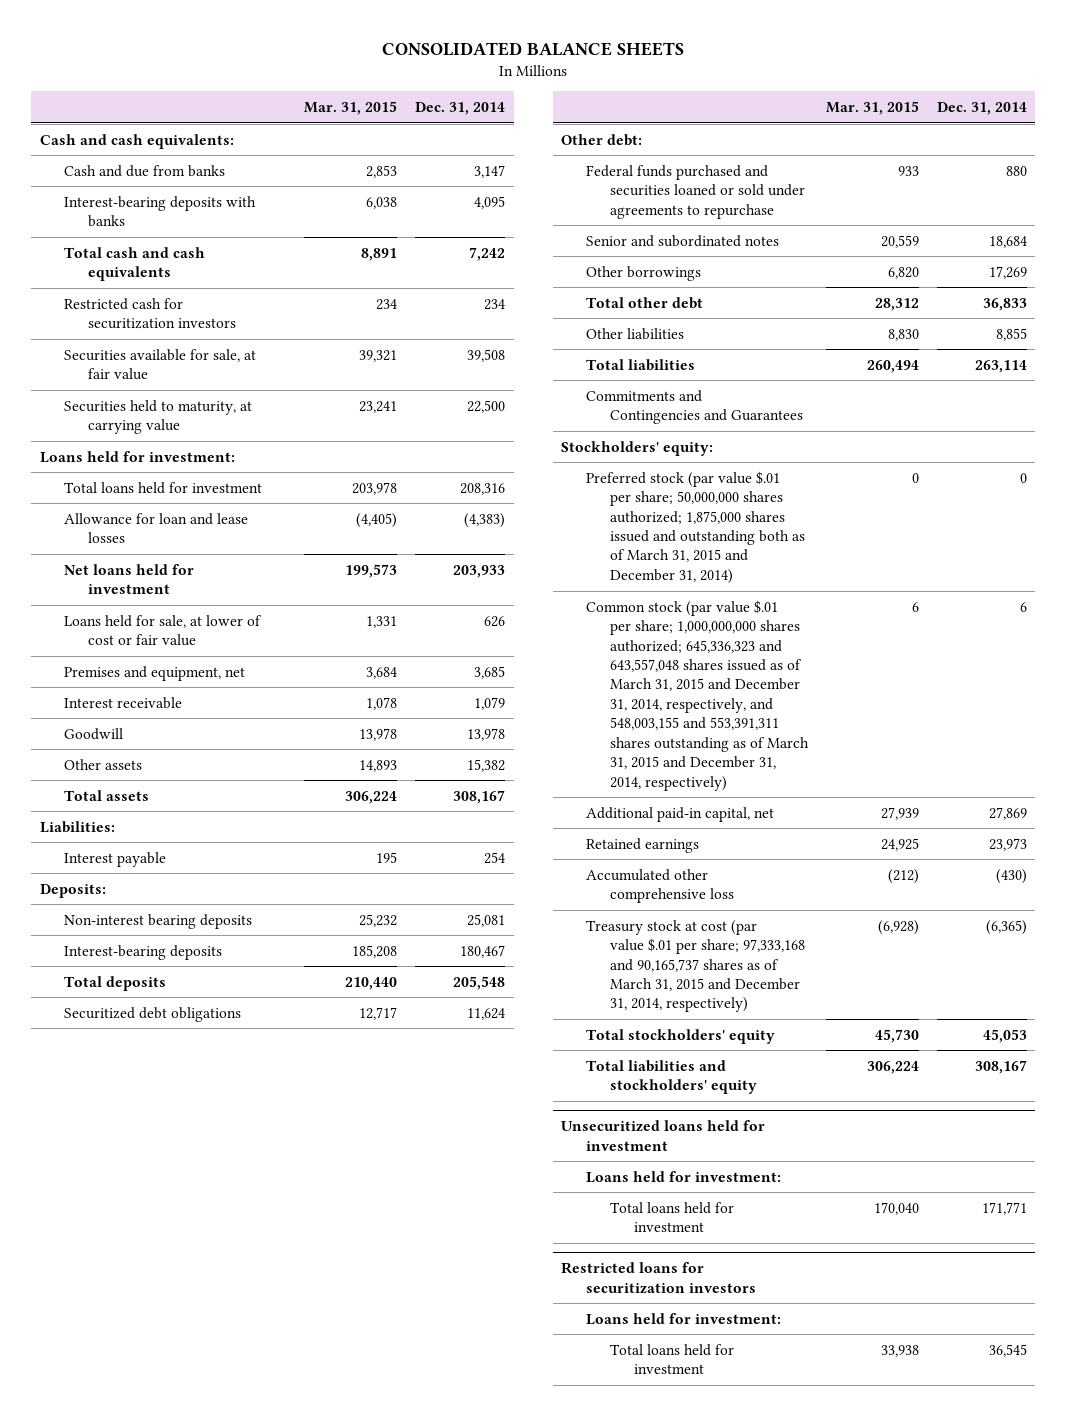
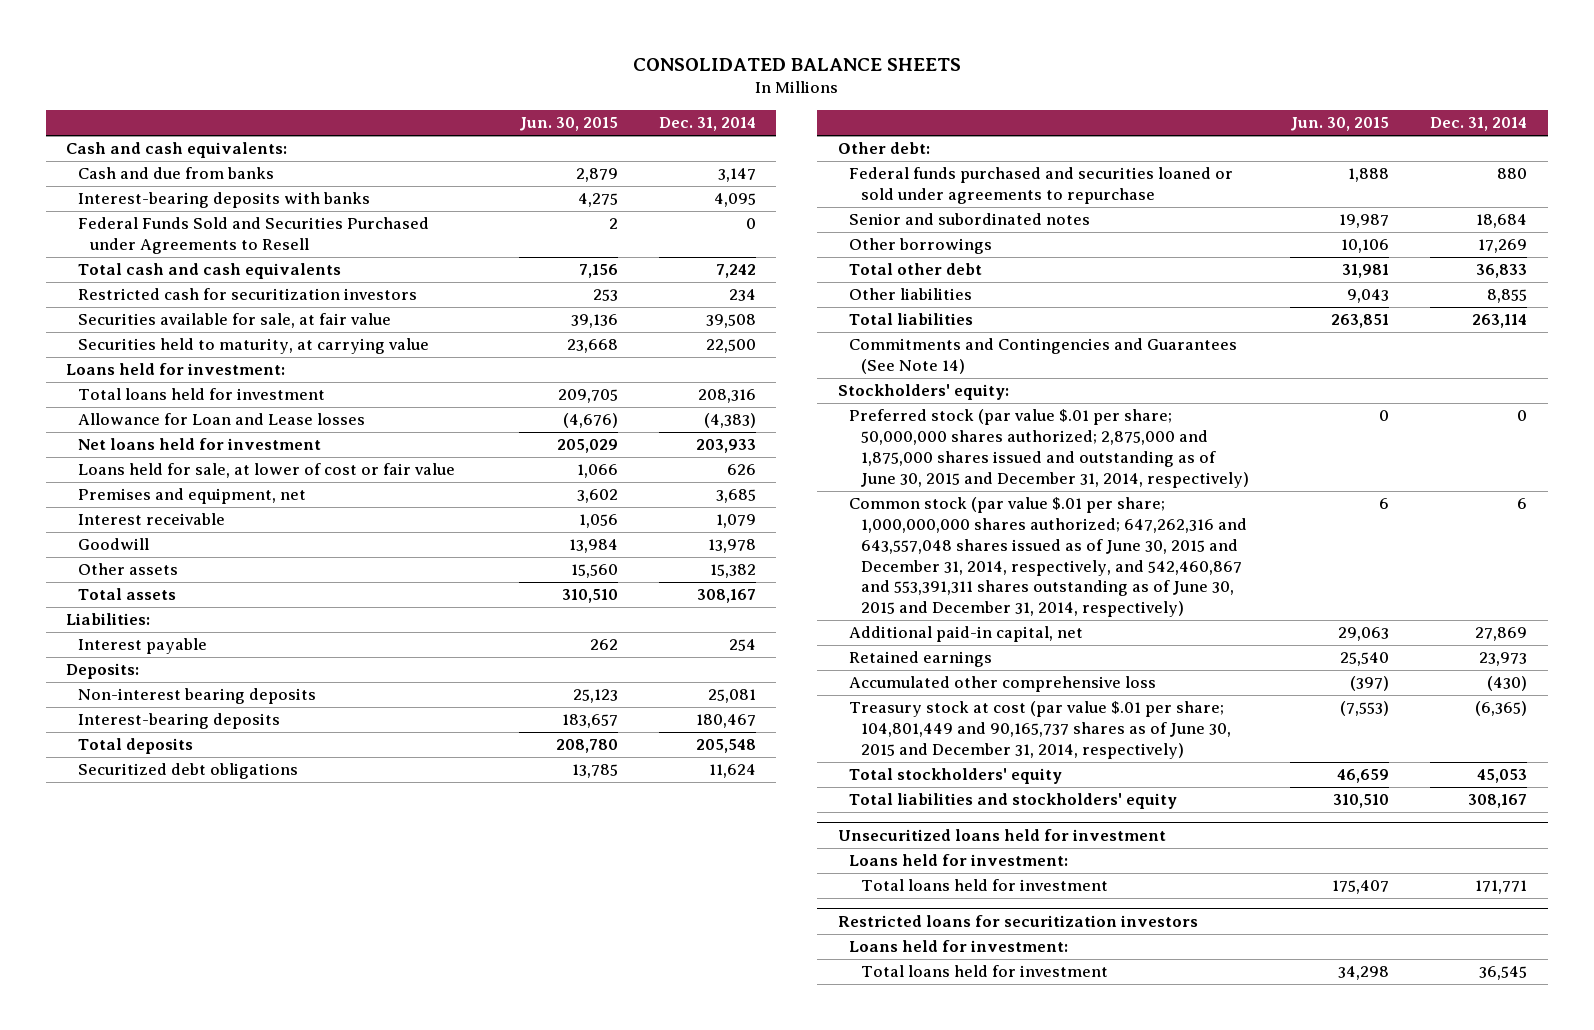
[304,100,398,115] Mar. 31, 2015 -> none
none -> [518,116,618,131] Jun. 30, 2015
none -> [77,217,429,255] Federal Funds Sold and Securities Purchased under Agreements to Resell
[64,512,249,544] Allowance for loan and lease losses -> [77,413,365,426] Allowance for Loan and Lease losses
[585,389,803,425] Commitments and Contingencies and Guarantees -> [849,338,1238,375] Commitments and Contingencies and Guarantees (See Note 14)
[585,470,805,584] Preferred stock (par value $.01 per share; 50,000,000 shares authorized; 1,875,000 shares issued and outstanding both as of March 31, 2015 and December 31, 2014) -> [849,409,1250,488] Preferred stock (par value $.01 per share; 50,000,000 shares authorized; 2,875,000 and 1,875,000 shares issued and outstanding as of June 30, 2015 and December 31, 2014, respectively)
[585,599,809,791] Common stock (par value $.01 per share; 1,000,000,000 shares authorized; 645,336,323 and 643,557,048 shares issued as of March 31, 2015 and December 31, 2014, respectively, and 548,003,155 and 553,391,311 shares outstanding as of March 31, 2015 and December 31, 2014, respectively) -> [849,497,1248,618] Common stock (par value $.01 per share; 1,000,000,000 shares authorized; 647,262,316 and 643,557,048 shares issued as of June 30, 2015 and December 31, 2014, respectively, and 542,460,867 and 553,391,311 shares outstanding as of June 30, 2015 and December 31, 2014, respectively)
[585,919,805,1013] Treasury stock at cost (par value $.01 per share; 97,333,168 and 90,165,737 shares as of March 31, 2015 and December 31, 2014, respectively) -> [849,701,1232,759] Treasury stock at cost (par value $.01 per share; 104,801,449 and 90,165,737 shares as of June 30, 2015 and December 31, 2014, respectively)

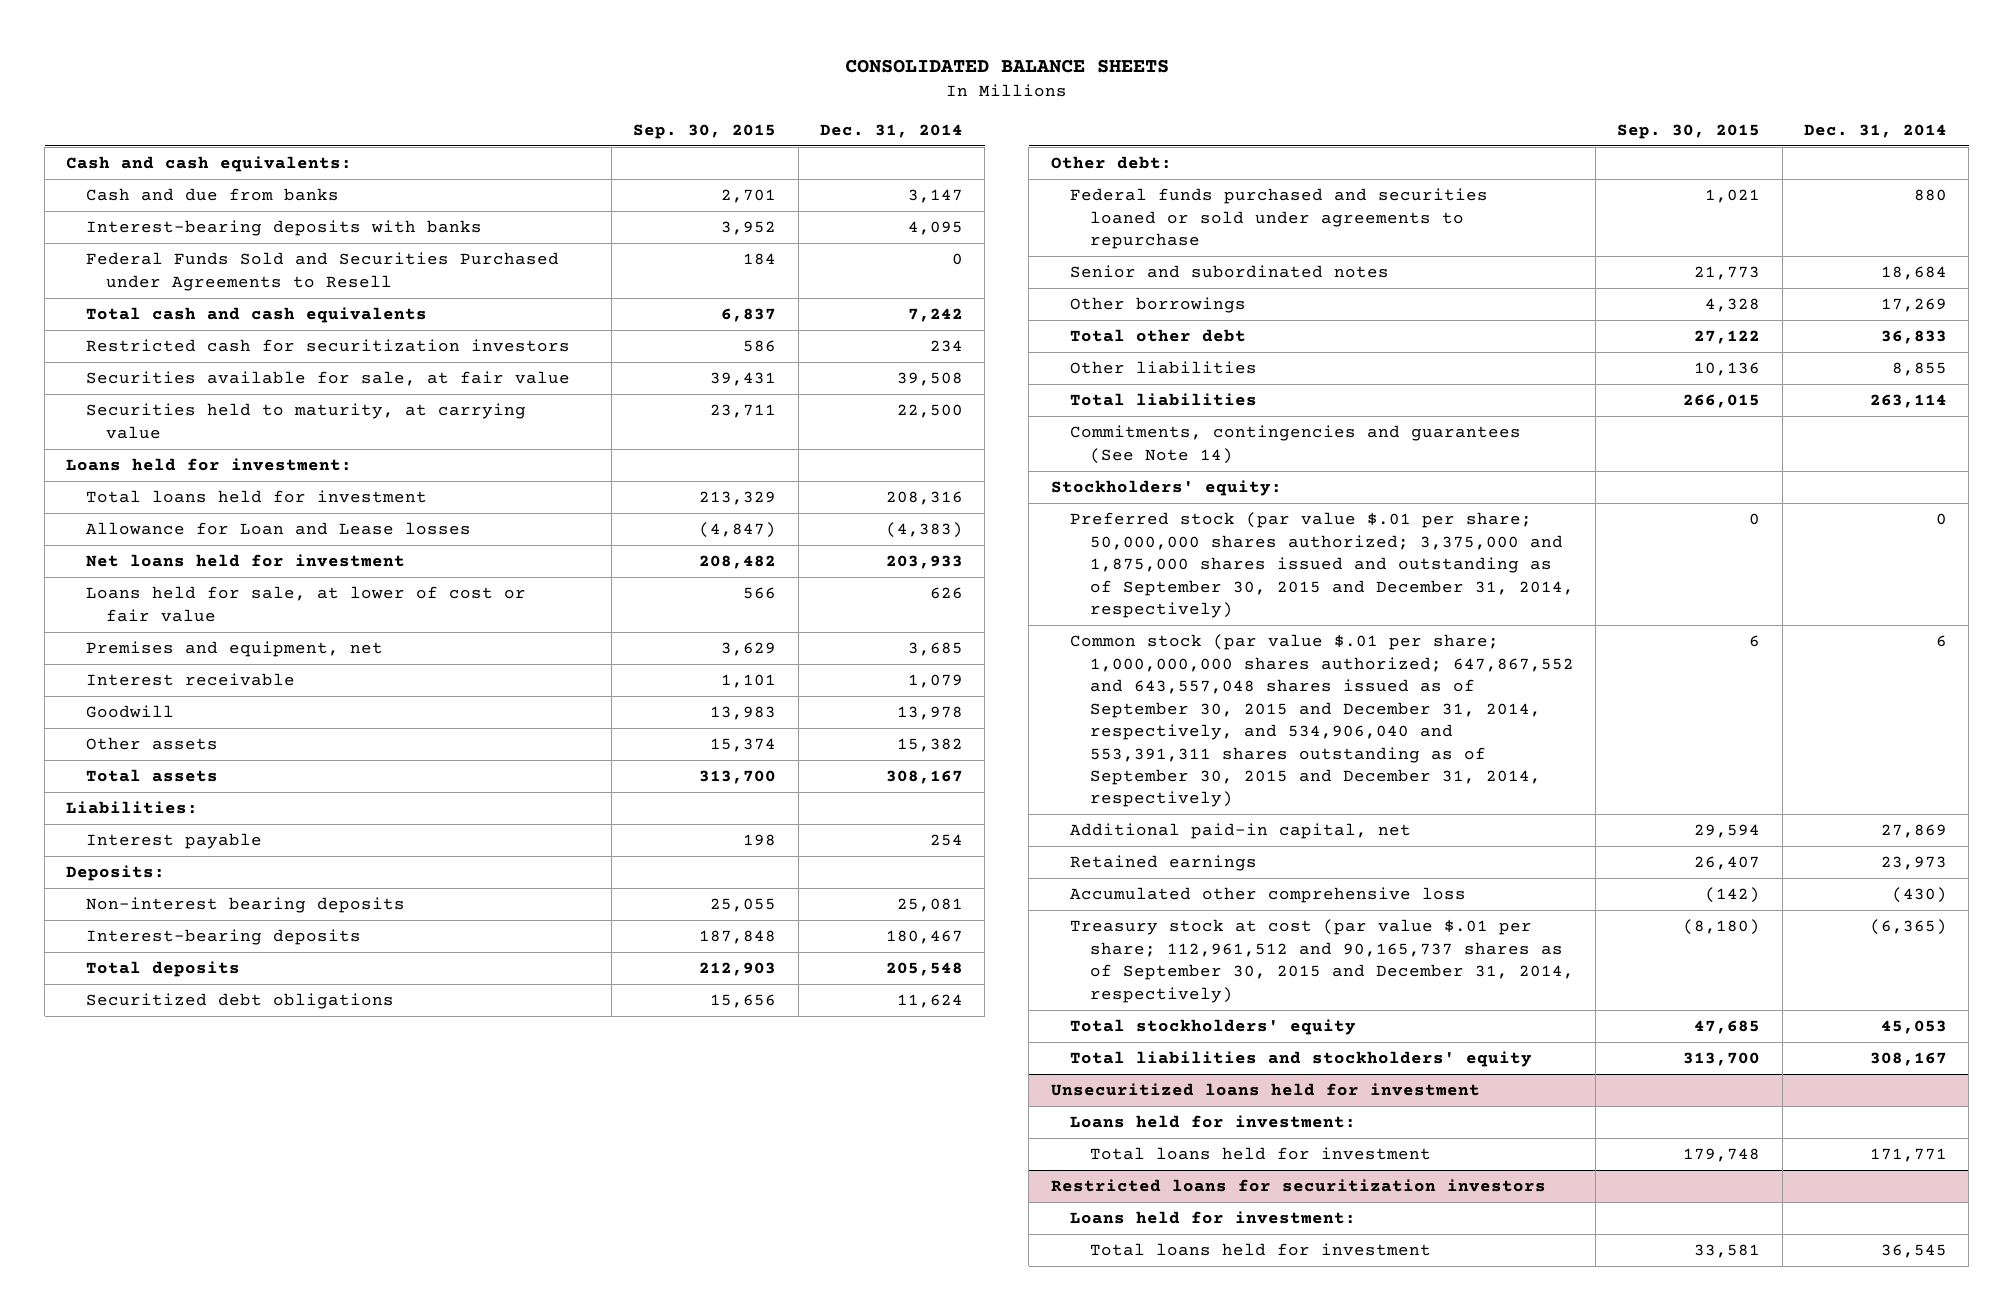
[518,116,618,131] Jun. 30, 2015 -> none
none -> [633,123,777,139] Sep. 30, 2015
[849,338,1238,375] Commitments and Contingencies and Guarantees (See Note 14) -> [1070,425,1522,464] Commitments, contingencies and guarantees (See Note 14)
[849,409,1250,488] Preferred stock (par value $.01 per share; 50,000,000 shares authorized; 2,875,000 and 1,875,000 shares issued and outstanding as of June 30, 2015 and December 31, 2014, respectively) -> [1070,512,1574,619] Preferred stock (par value $.01 per share; 50,000,000 shares authorized; 3,375,000 and 1,875,000 shares issued and outstanding as of September 30, 2015 and December 31, 2014, respectively)
[849,497,1248,618] Common stock (par value $.01 per share; 1,000,000,000 shares authorized; 647,262,316 and 643,557,048 shares issued as of June 30, 2015 and December 31, 2014, respectively, and 542,460,867 and 553,391,311 shares outstanding as of June 30, 2015 and December 31, 2014, respectively) -> [1070,634,1574,808] Common stock (par value $.01 per share; 1,000,000,000 shares authorized; 647,867,552 and 643,557,048 shares issued as of September 30, 2015 and December 31, 2014, respectively, and 534,906,040 and 553,391,311 shares outstanding as of September 30, 2015 and December 31, 2014, respectively)
[849,701,1232,759] Treasury stock at cost (par value $.01 per share; 104,801,449 and 90,165,737 shares as of June 30, 2015 and December 31, 2014, respectively) -> [1070,919,1574,1003] Treasury stock at cost (par value $.01 per share; 112,961,512 and 90,165,737 shares as of September 30, 2015 and December 31, 2014, respectively)

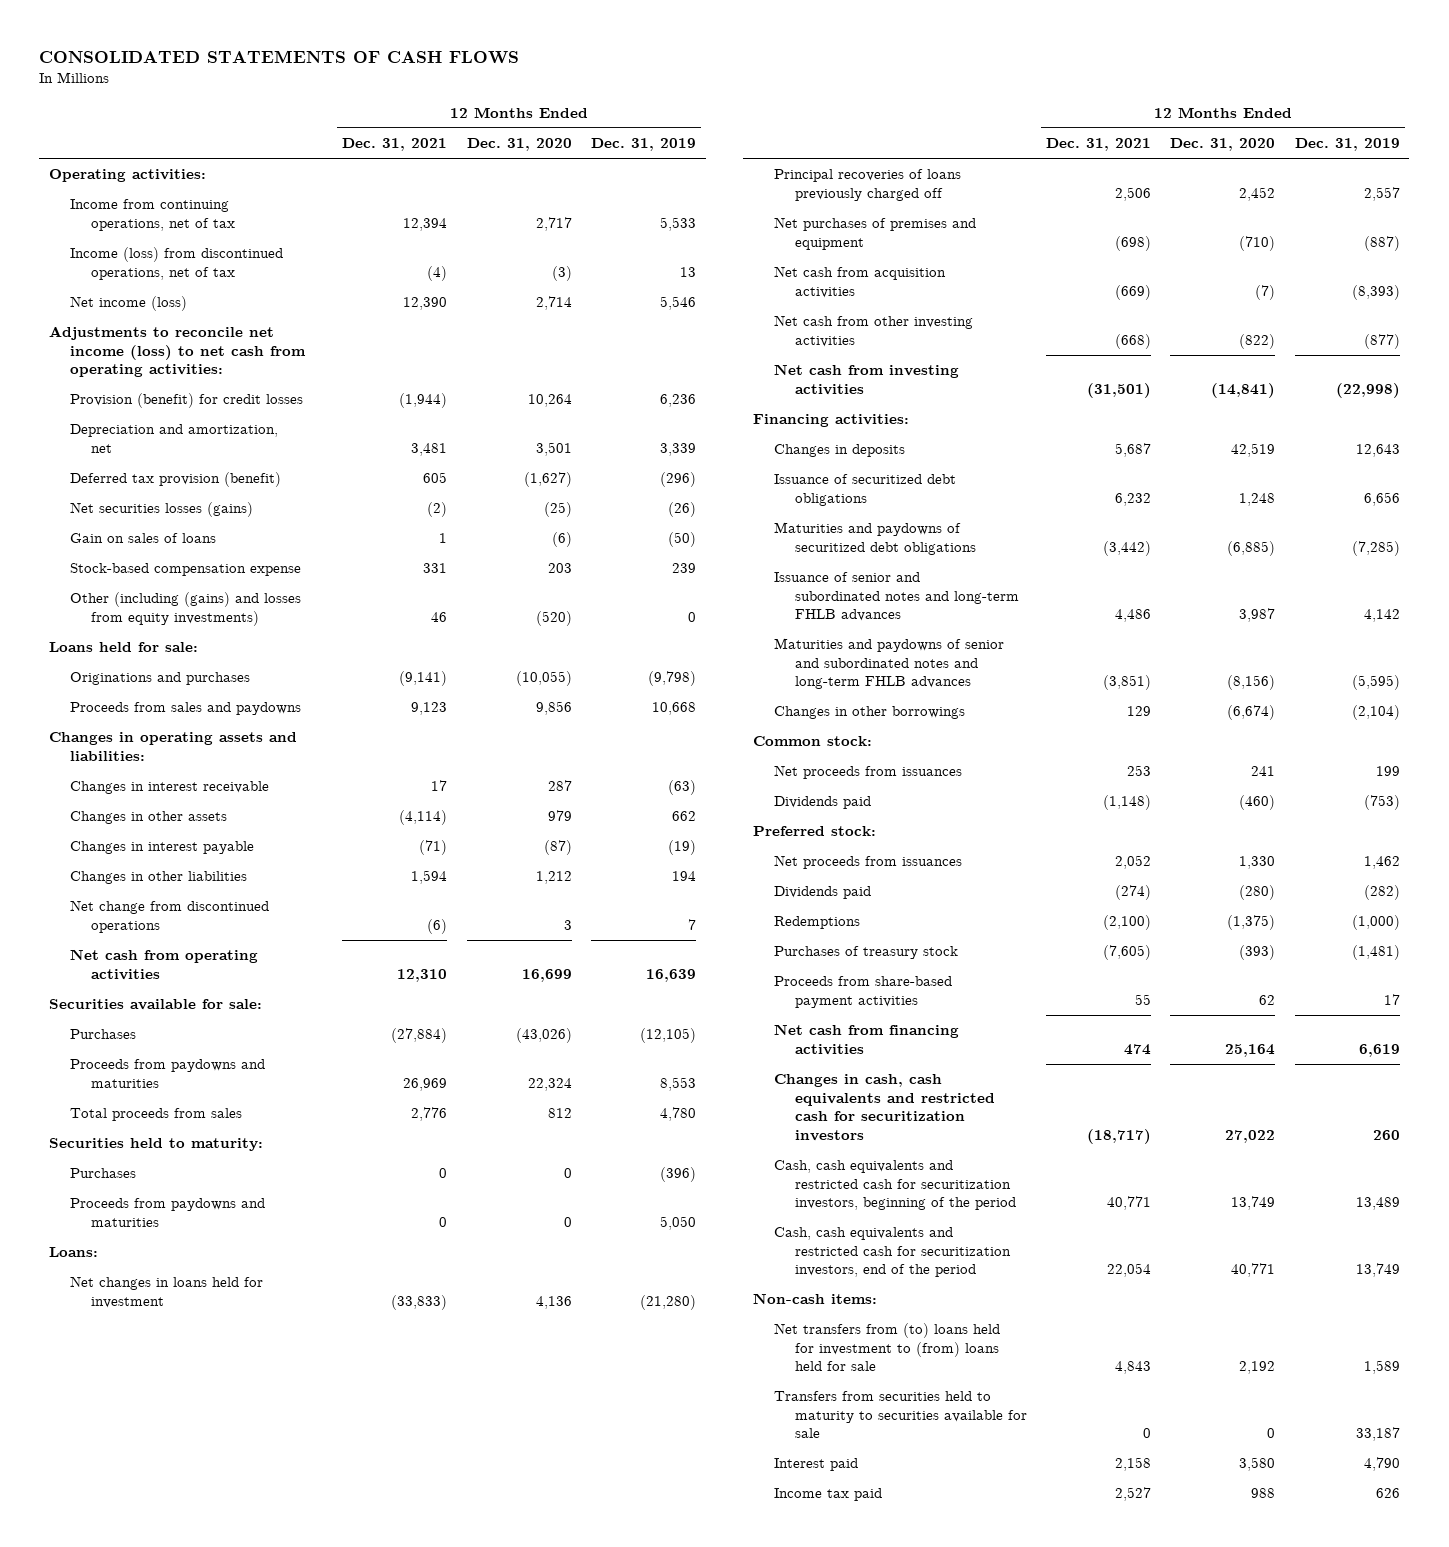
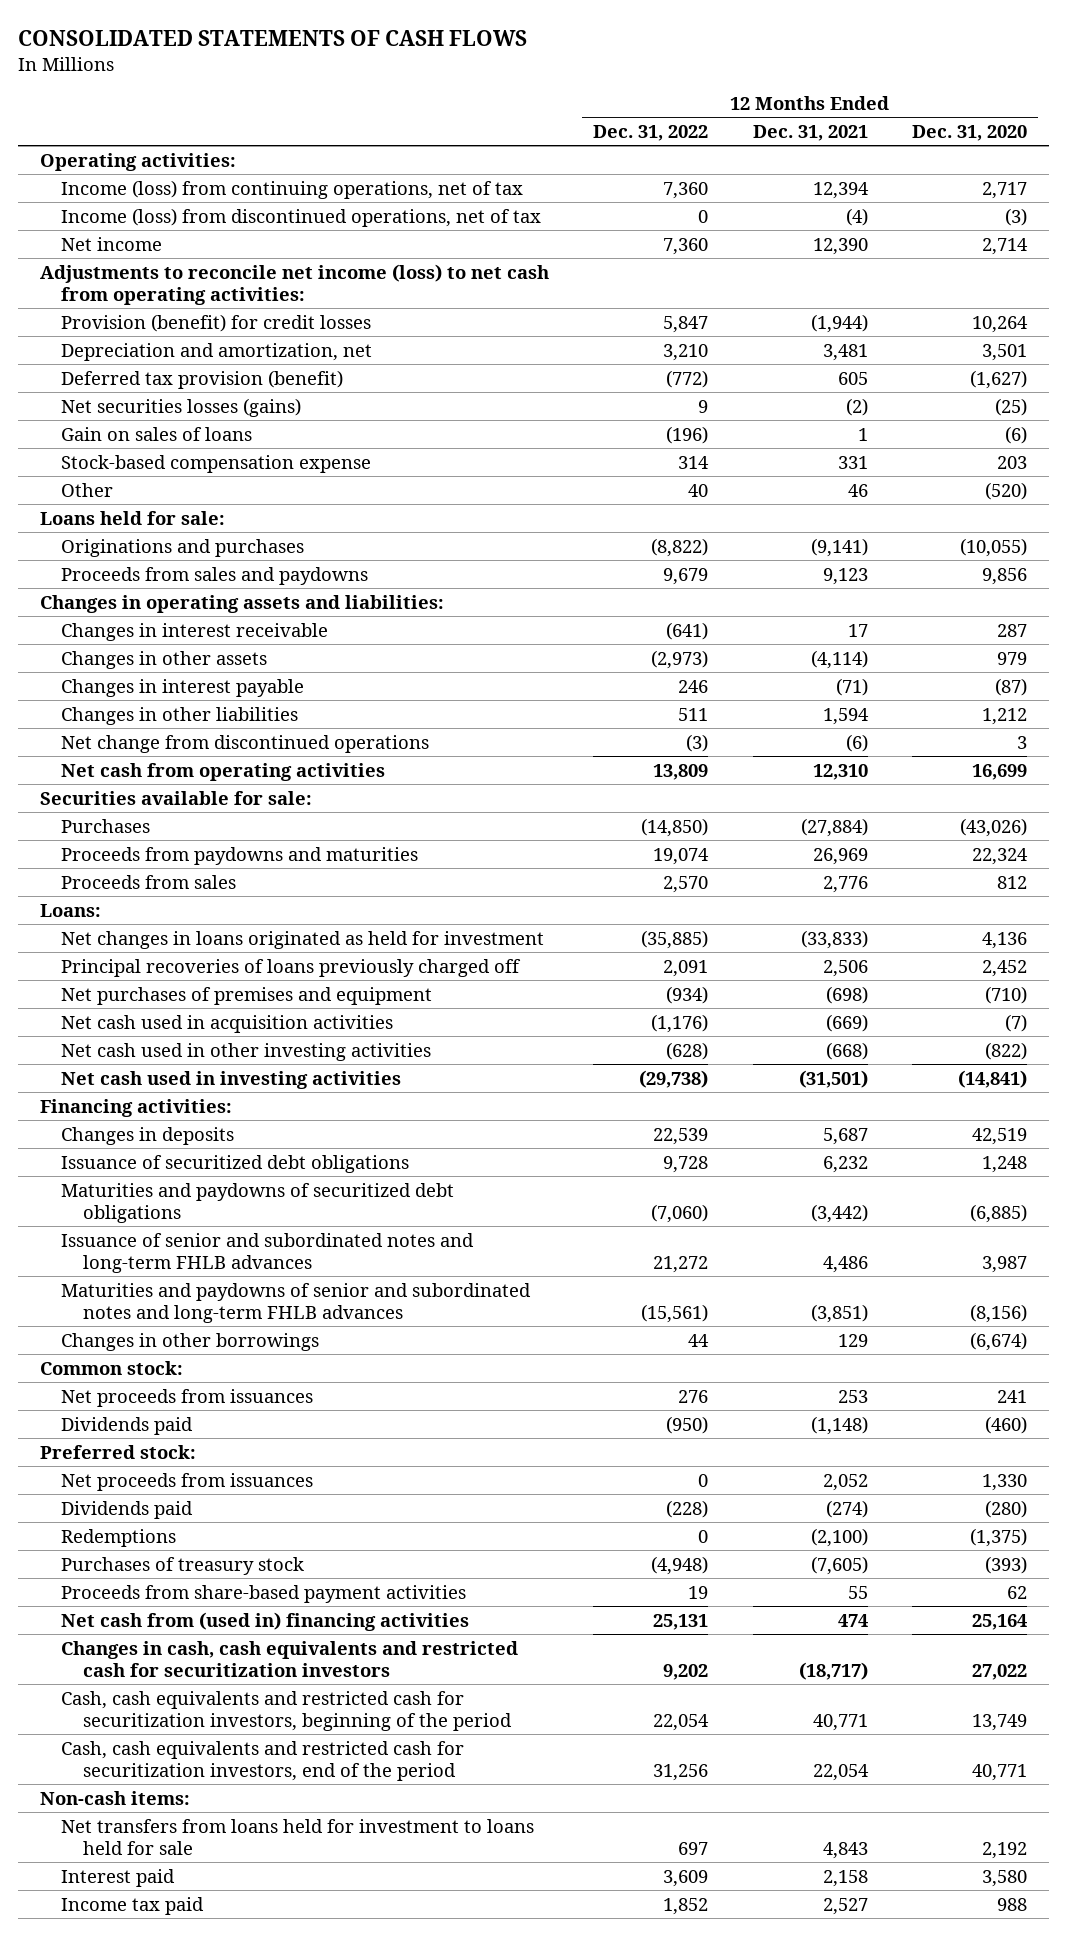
[591,138,697,152] Dec. 31, 2019 -> none
none -> [593,124,709,141] Dec. 31, 2022
[70,199,235,231] Income from continuing operations, net of tax -> [61,179,524,199] Income (loss) from continuing operations, net of tax
[70,296,188,312] Net income (loss) -> [61,236,163,251] Net income
[70,592,302,626] Other (including (gains) and losses from equity investments) -> [61,482,114,497] Other
[49,1138,264,1152] Securities held to maturity: -> none
[70,1168,137,1179] Purchases -> none
[70,1198,266,1227] Proceeds from paydowns and maturities -> none
[70,1108,243,1122] Total proceeds from sales -> [61,874,237,889] Proceeds from sales
[70,1276,264,1308] Net changes in loans held for investment -> [61,930,545,949] Net changes in loans originated as held for investment
[773,266,946,298] Net cash from acquisition activities -> [61,1014,394,1033] Net cash used in acquisition activities
[773,315,973,347] Net cash from other investing activities -> [61,1042,432,1061] Net cash used in other investing activities
[773,364,959,395] Net cash from investing activities -> [61,1070,402,1089] Net cash used in investing activities
[773,1024,959,1055] Net cash from financing activities -> [61,1611,470,1631] Net cash from (used in) financing activities
[773,1391,1027,1439] Transfers from securities held to maturity to securities available for sale -> none
[773,1323,1000,1372] Net transfers from (to) loans held for investment to (from) loans held for sale -> [61,1818,535,1855] Net transfers from loans held for investment to loans held for sale

